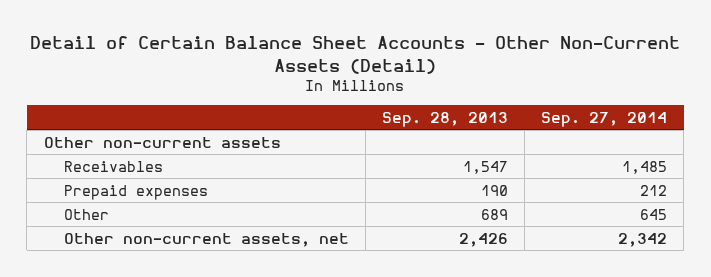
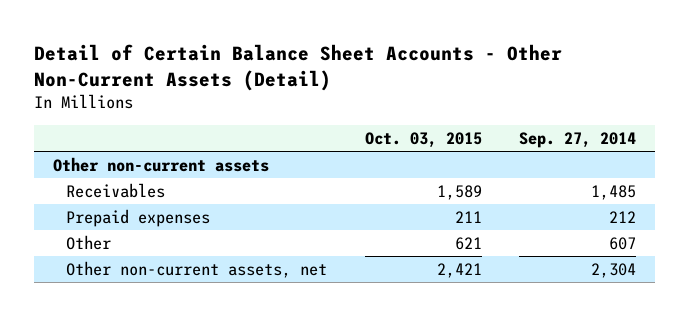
[381,111,508,127] Sep. 28, 2013 -> none
none -> [364,131,482,148] Oct. 03, 2015
[640,208,668,220] 645 -> [609,236,637,250] 607
[618,232,668,247] 2,342 -> [591,262,637,278] 2,304

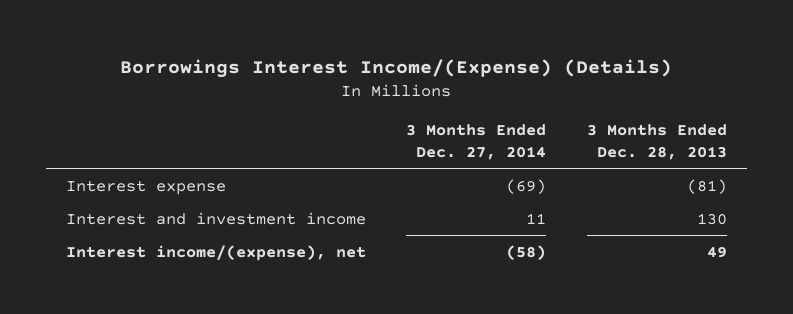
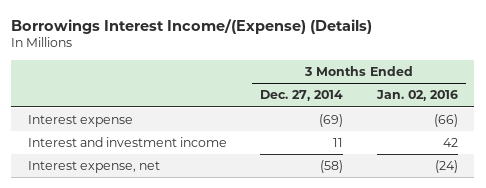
[586,123,727,160] 3 Months Ended Dec. 28, 2013 -> none
none -> [375,90,458,102] Jan. 02, 2016
[66,244,367,261] Interest income/(expense), net -> [28,161,161,174] Interest expense, net

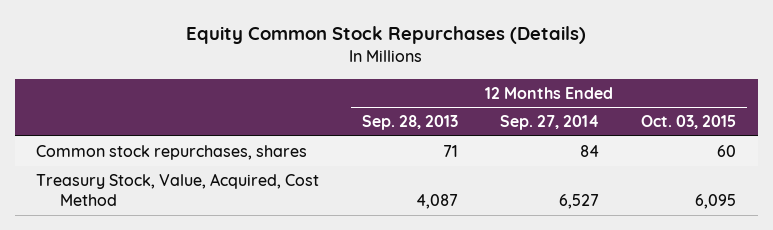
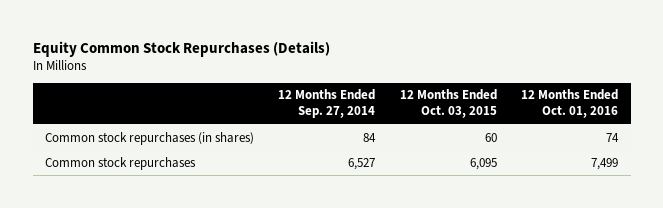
[361,115,458,131] Sep. 28, 2013 -> none
none -> [521,89,619,119] 12 Months Ended Oct. 01, 2016
[36,145,308,161] Common stock repurchases, shares -> [44,131,254,145] Common stock repurchases (in shares)
[36,173,320,207] Treasury Stock, Value, Acquired, Cost Method -> [44,156,196,170] Common stock repurchases

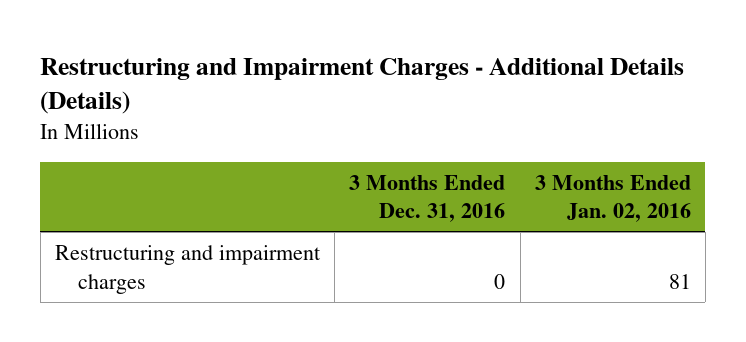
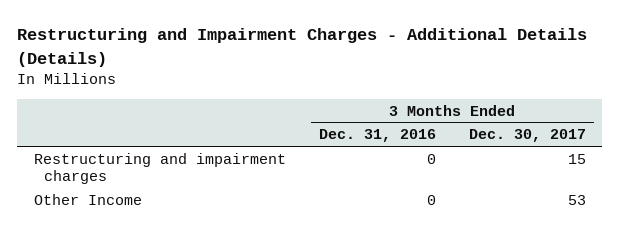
[534,174,691,223] 3 Months Ended Jan. 02, 2016 -> none
none -> [468,129,586,143] Dec. 30, 2017
none -> [33,193,142,205] Other Income

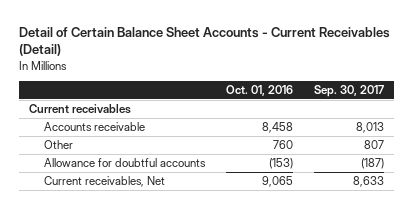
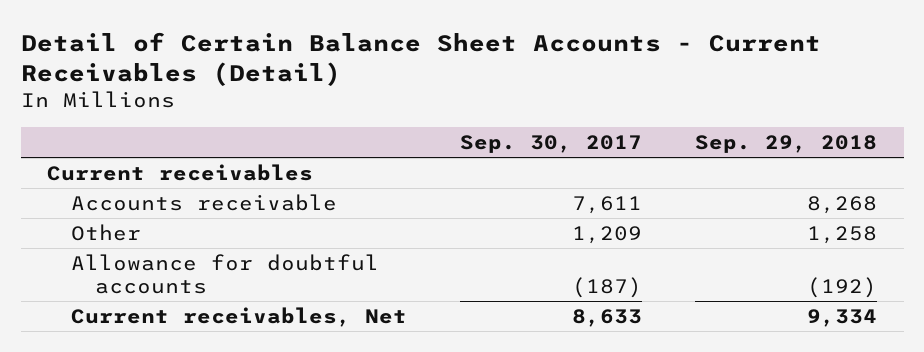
[225,85,293,97] Oct. 01, 2016 -> none
none -> [695,134,878,153] Sep. 29, 2018
[355,122,384,134] 8,013 -> [572,195,643,214] 7,611
[363,140,384,150] 807 -> [572,225,643,244] 1,209

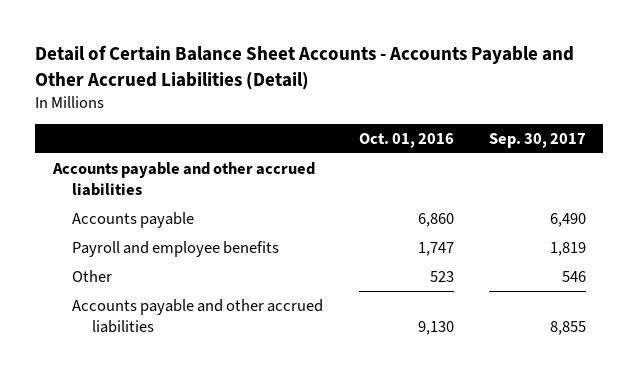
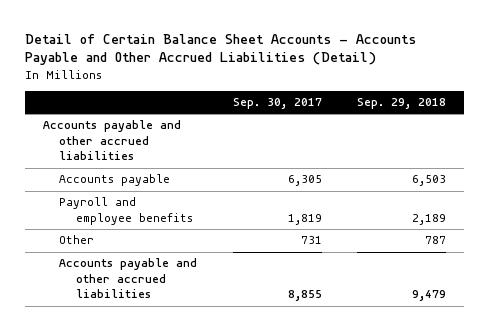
[358,132,454,148] Oct. 01, 2016 -> none
none -> [357,97,447,109] Sep. 29, 2018
[549,212,586,227] 6,490 -> [287,175,322,187] 6,305
[561,270,586,282] 546 -> [300,236,322,245] 731

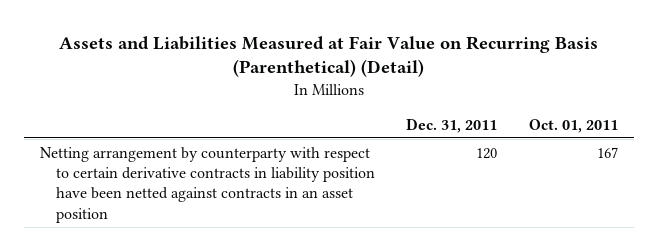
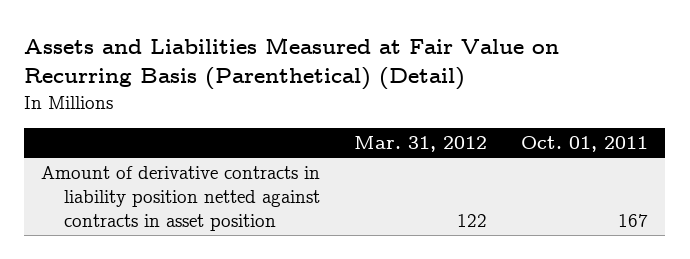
[406,117,498,133] Dec. 31, 2011 -> none
none -> [354,135,488,152] Mar. 31, 2012
[39,146,375,223] Netting arrangement by counterparty with respect to certain derivative contracts in liability position have been netted against contracts in an asset position -> [41,166,321,231] Amount of derivative contracts in liability position netted against contracts in asset position

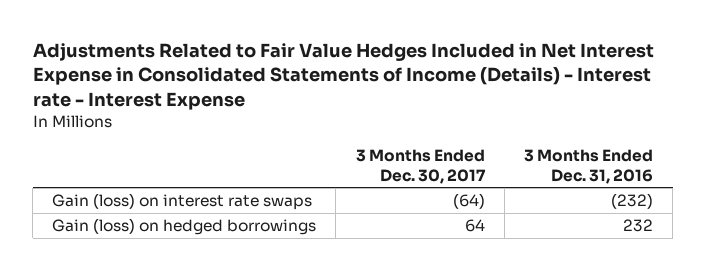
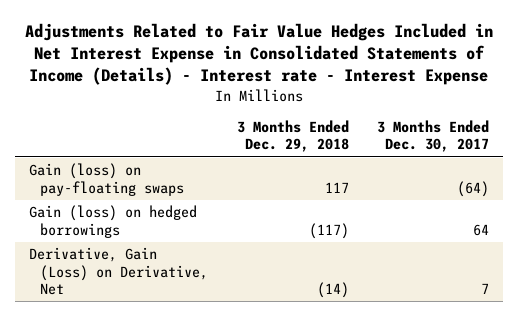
[523,148,653,184] 3 Months Ended Dec. 31, 2016 -> none
none -> [236,120,349,153] 3 Months Ended Dec. 29, 2018
[52,193,313,211] Gain (loss) on interest rate swaps -> [29,163,185,196] Gain (loss) on pay-floating swaps
none -> [29,247,209,295] Derivative, Gain (Loss) on Derivative, Net

